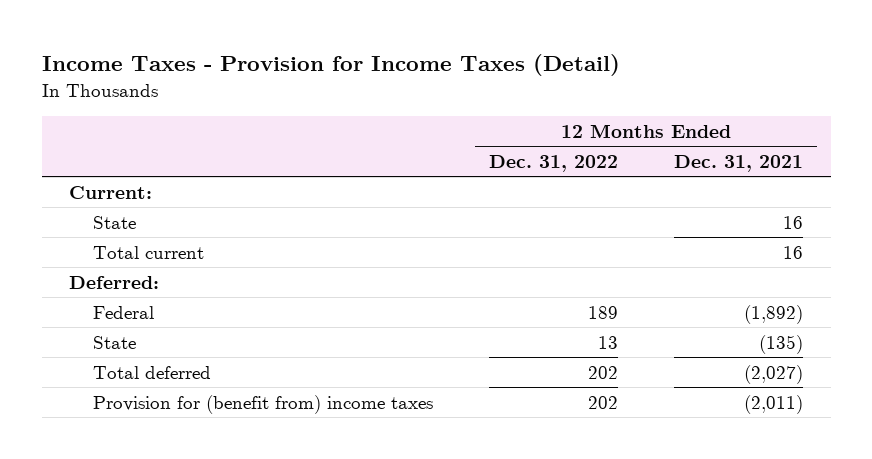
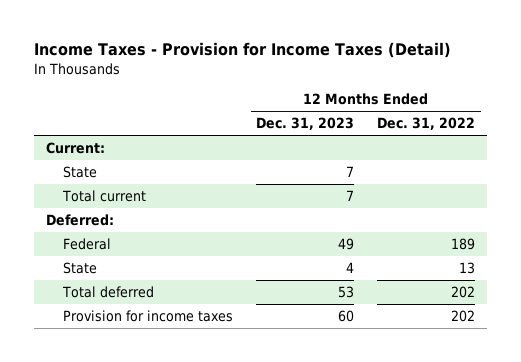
[673,154,803,172] Dec. 31, 2021 -> none
none -> [256,117,355,131] Dec. 31, 2023
[93,394,434,414] Provision for (benefit from) income taxes -> [63,309,234,322] Provision for income taxes

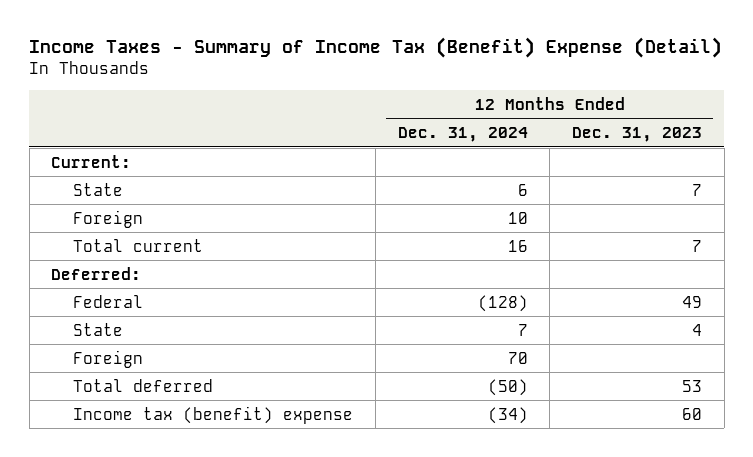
[34,42,452,59] Income Taxes - Provision for Income Taxes (Detail) -> [29,37,723,59] Income Taxes - Summary of Income Tax (Benefit) Expense (Detail)
[377,117,476,131] Dec. 31, 2022 -> none
none -> [397,127,528,143] Dec. 31, 2024
none -> [72,209,143,228] Foreign
none -> [72,349,143,368] Foreign
[63,309,234,322] Provision for income taxes -> [72,405,353,424] Income tax (benefit) expense

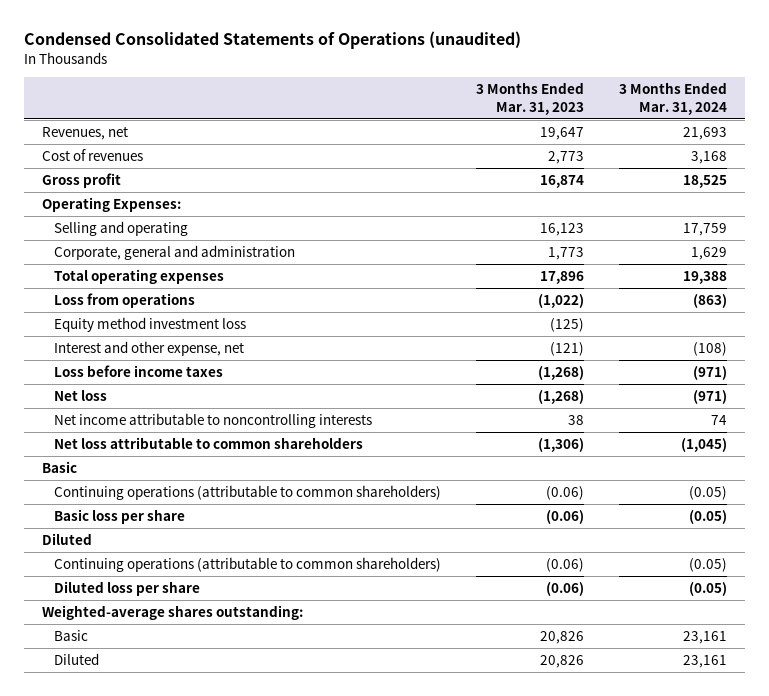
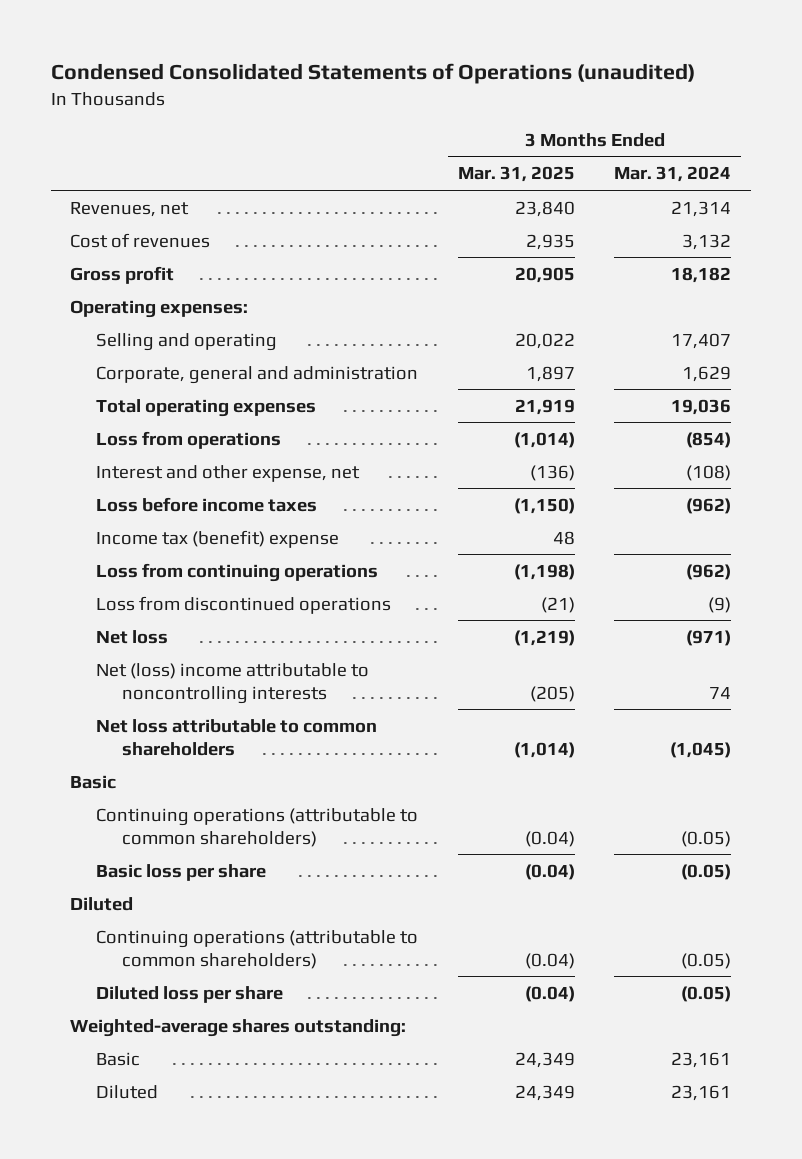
[475,82,584,115] 3 Months Ended Mar. 31, 2023 -> none
none -> [457,166,575,183] Mar. 31, 2025
[683,126,728,140] 21,693 -> [671,200,732,217] 21,314
[691,150,728,164] 3,168 -> [682,233,732,250] 3,132
[683,174,728,188] 18,525 -> [671,266,732,283] 18,182
[41,196,181,212] Operating Expenses: -> [70,299,249,318] Operating expenses:
[683,222,728,236] 17,759 -> [671,332,732,349] 17,407
[53,316,246,332] Equity method investment loss -> none
[683,270,728,284] 19,388 -> [671,398,732,415] 19,036
[693,293,728,308] (863) -> [686,431,732,448] (854)
[693,365,728,380] (971) -> [686,497,732,514] (962)
none -> [95,529,339,548] Income tax (benefit) expense
none -> [95,562,378,582] Loss from continuing operations
none -> [95,595,391,614] Loss from discontinued operations
[53,412,372,428] Net income attributable to noncontrolling interests -> [95,662,369,704] Net (loss) income attributable to noncontrolling interests

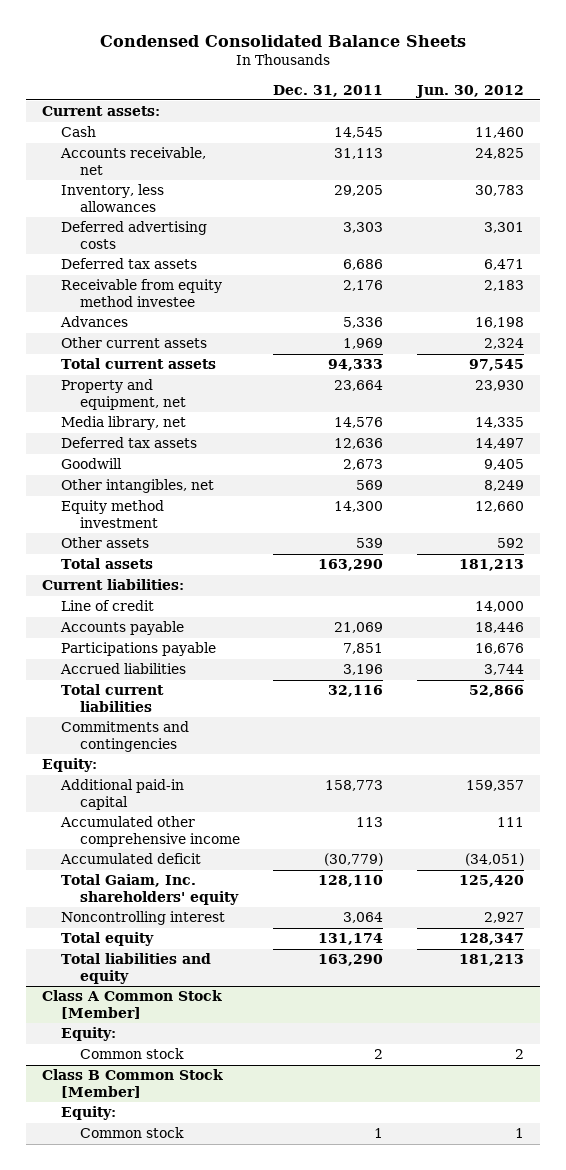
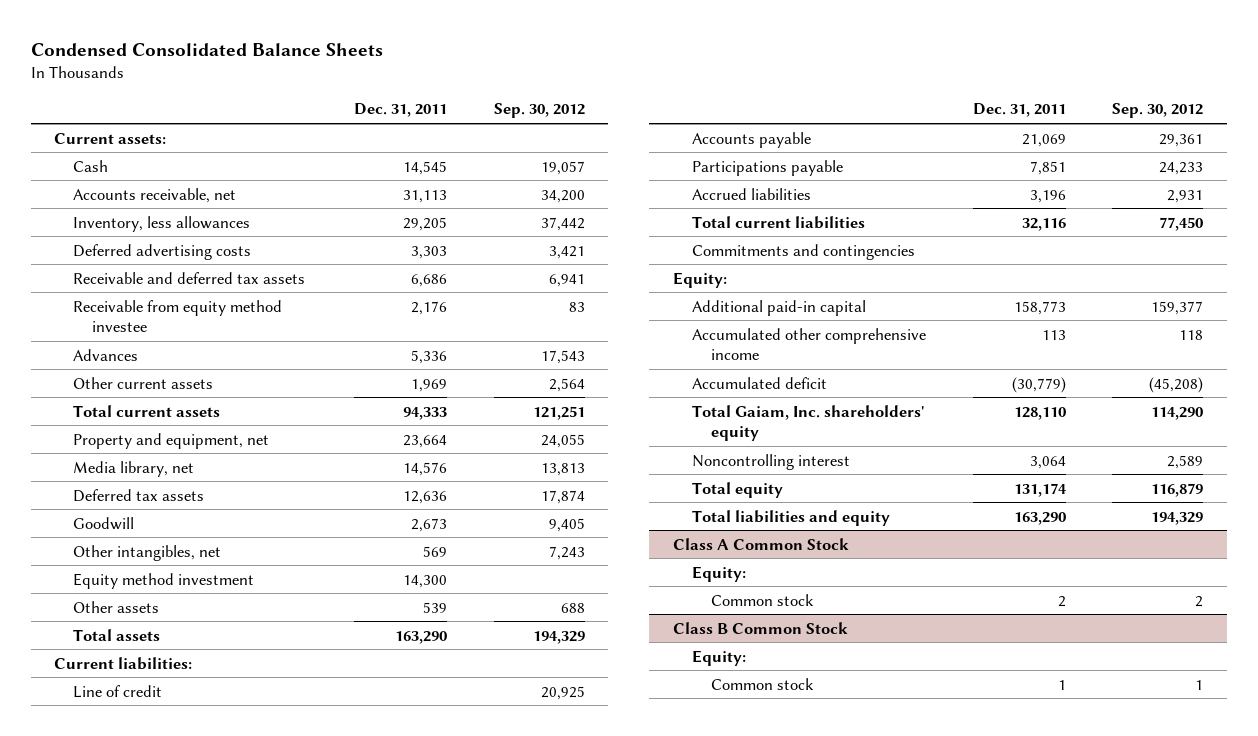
[414,84,524,98] Jun. 30, 2012 -> none
none -> [493,103,585,119] Sep. 30, 2012
[61,258,198,270] Deferred tax assets -> [73,271,306,284] Receivable and deferred tax assets
[42,990,223,1019] Class A Common Stock [Member] -> [672,537,849,550] Class A Common Stock
[42,1069,224,1098] Class B Common Stock [Member] -> [672,621,848,634] Class B Common Stock

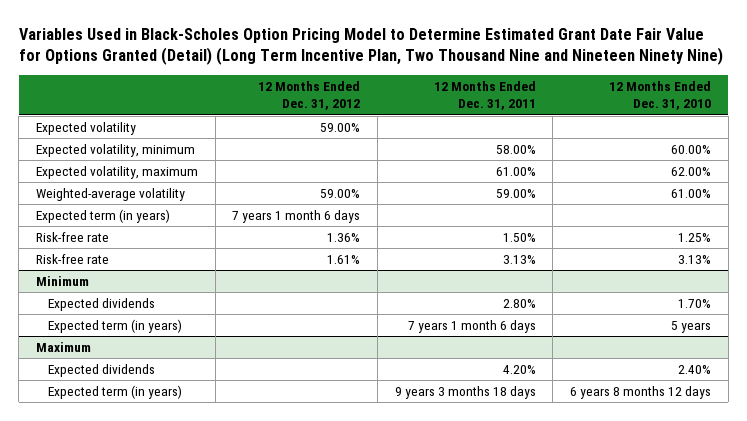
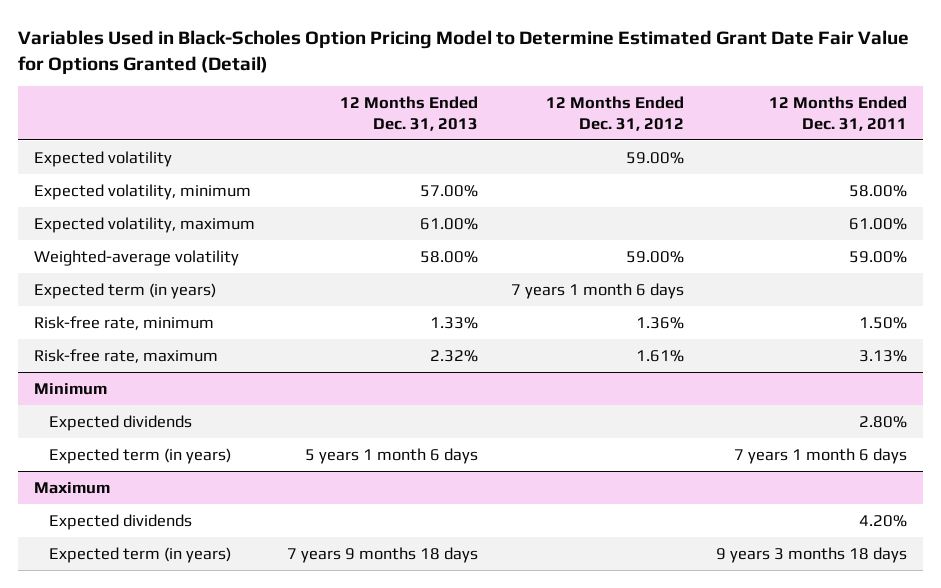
[18,28,723,66] Variables Used in Black-Scholes Option Pricing Model to Determine Estimated Grant Date Fair Value for Options Granted (Detail) (Long Term Incentive Plan, Two Thousand Nine and Nineteen Ninety Nine) -> [18,29,910,74] Variables Used in Black-Scholes Option Pricing Model to Determine Estimated Grant Date Fair Value for Options Granted (Detail)
[609,80,712,111] 12 Months Ended Dec. 31, 2010 -> none
none -> [340,95,479,131] 12 Months Ended Dec. 31, 2013
[35,231,109,242] Risk-free rate -> [34,315,215,330] Risk-free rate, minimum
[35,253,109,264] Risk-free rate -> [34,348,219,363] Risk-free rate, maximum

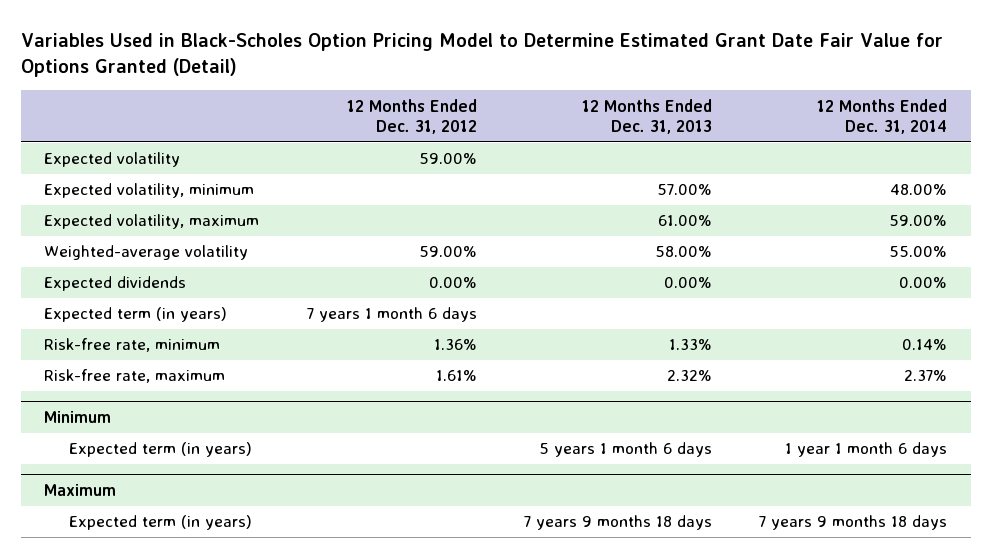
[768,95,907,131] 12 Months Ended Dec. 31, 2011 -> none
none -> [817,98,948,134] 12 Months Ended Dec. 31, 2014
none -> [44,276,187,292] Expected dividends
[49,414,193,431] Expected dividends -> none
[49,513,193,530] Expected dividends -> none

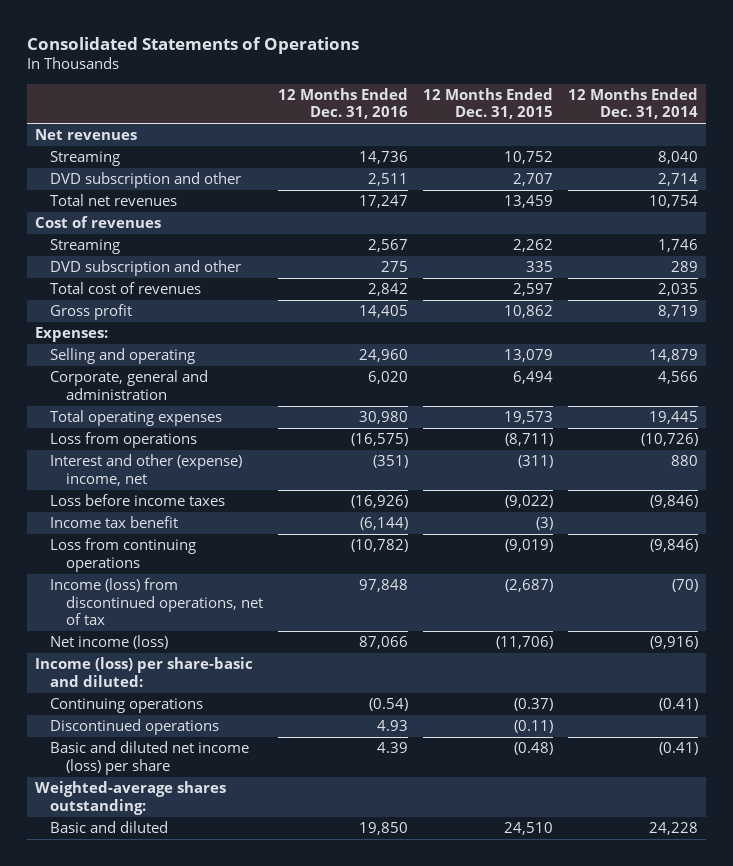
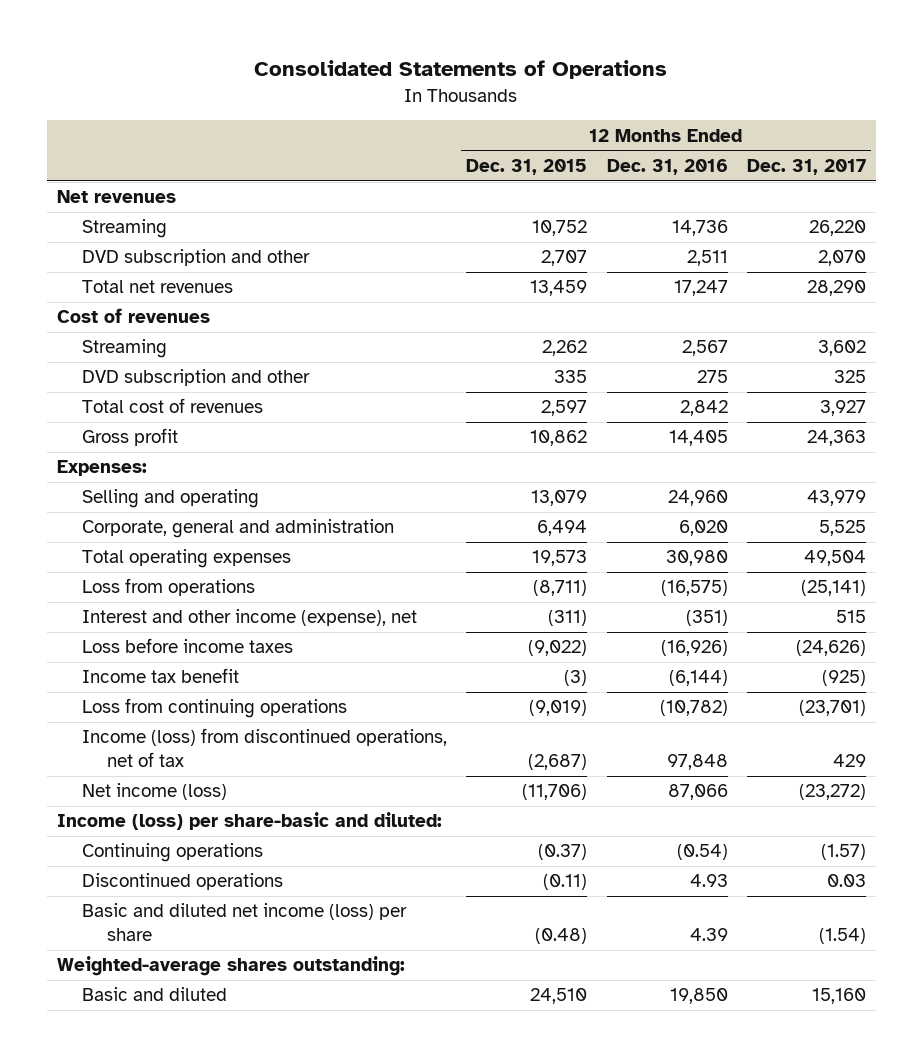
[568,87,699,120] 12 Months Ended Dec. 31, 2014 -> none
none -> [746,158,866,175] Dec. 31, 2017
[50,454,243,486] Interest and other (expense) income, net -> [81,609,417,627] Interest and other income (expense), net

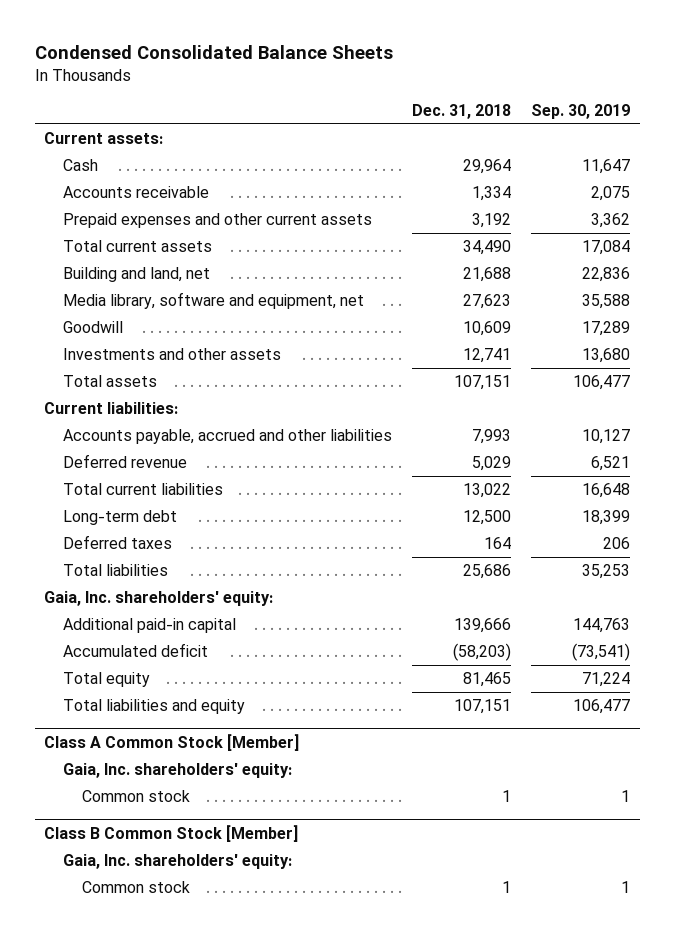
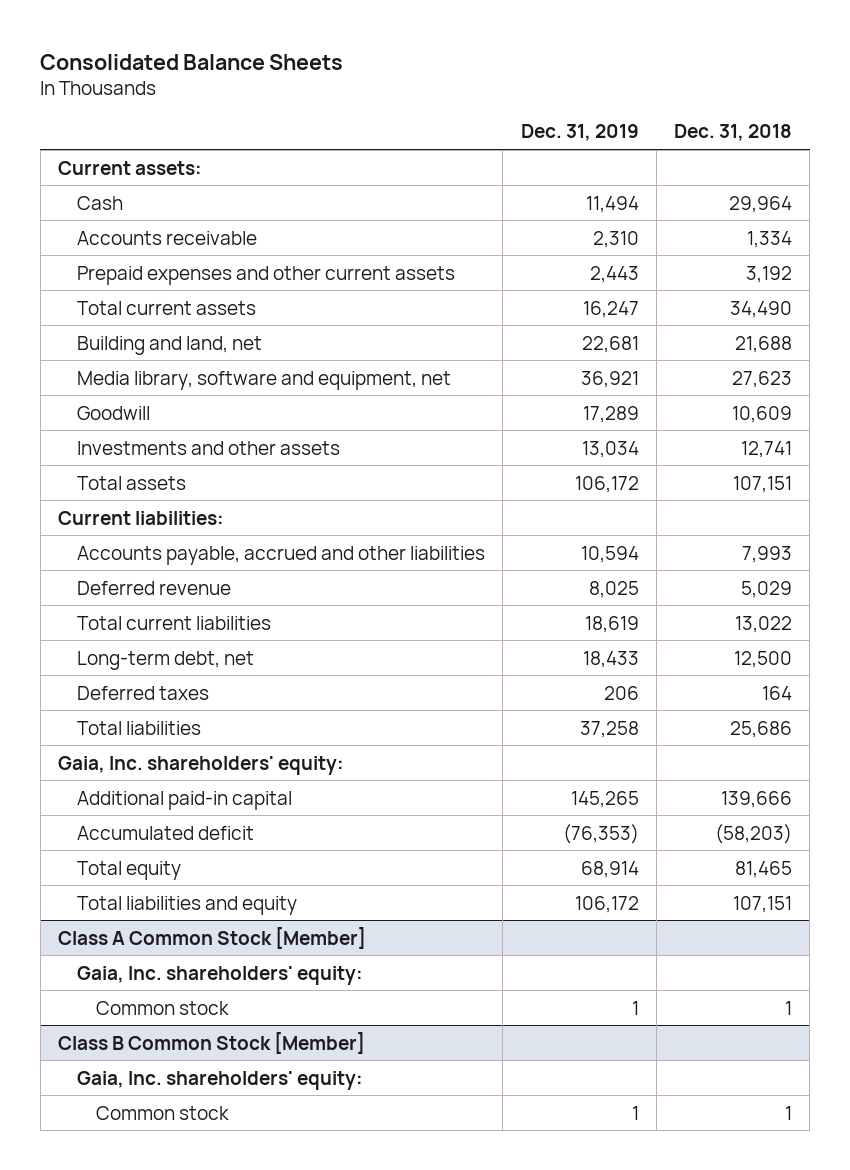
[34,45,393,60] Condensed Consolidated Balance Sheets -> [40,53,344,70] Consolidated Balance Sheets
[530,103,630,119] Sep. 30, 2019 -> none
none -> [520,124,639,142] Dec. 31, 2019
[63,510,178,526] Long-term debt -> [77,650,255,670] Long-term debt, net

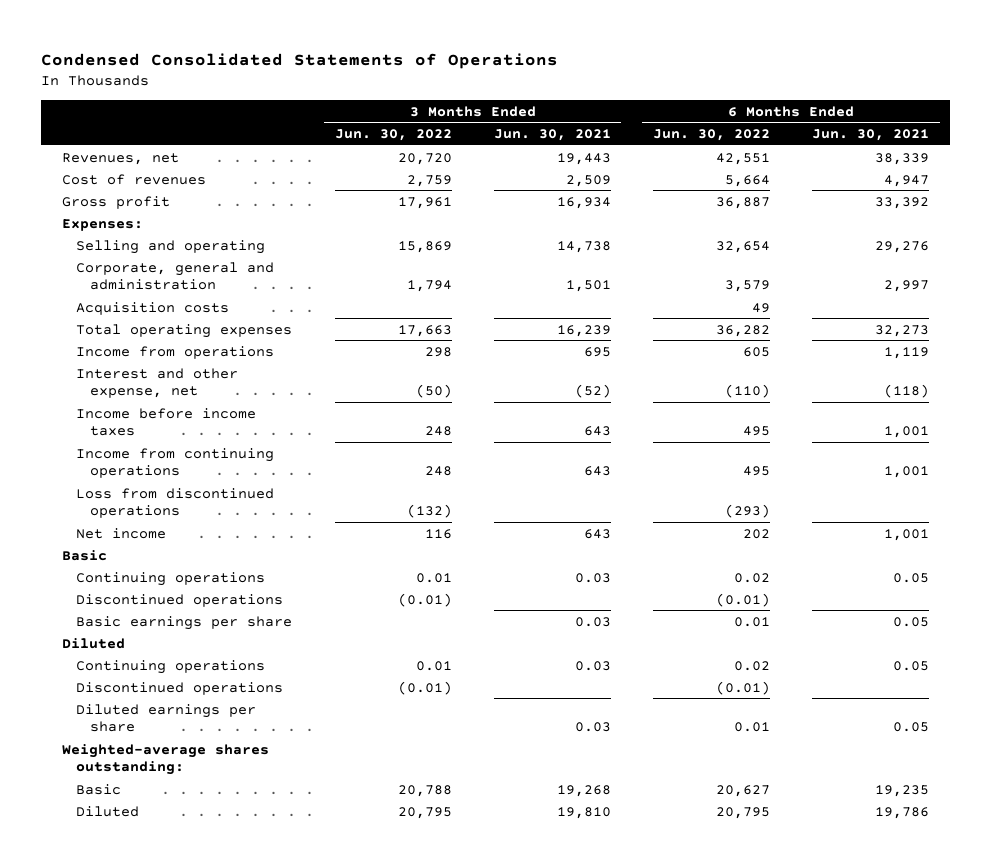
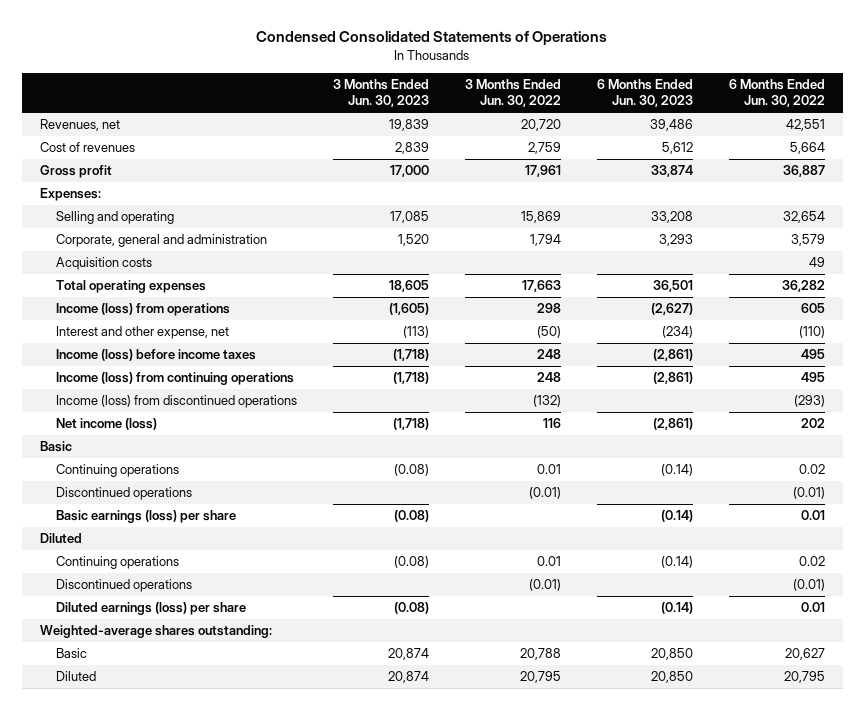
[493,129,611,142] Jun. 30, 2021 -> none
[812,129,930,142] Jun. 30, 2021 -> none
none -> [332,79,429,108] 3 Months Ended Jun. 30, 2023
none -> [596,79,693,108] 6 Months Ended Jun. 30, 2023
[76,345,275,359] Income from operations -> [55,303,230,317] Income (loss) from operations
[76,407,257,437] Income before income taxes -> [55,349,256,362] Income (loss) before income taxes
[76,447,275,479] Income from continuing operations -> [55,372,294,386] Income (loss) from continuing operations
[76,487,275,519] Loss from discontinued operations -> [55,395,297,409] Income (loss) from discontinued operations
[76,527,167,539] Net income -> [55,418,157,431] Net income (loss)
[76,615,293,630] Basic earnings per share -> [55,510,236,524] Basic earnings (loss) per share
[76,703,257,733] Diluted earnings per share -> [55,602,246,616] Diluted earnings (loss) per share

